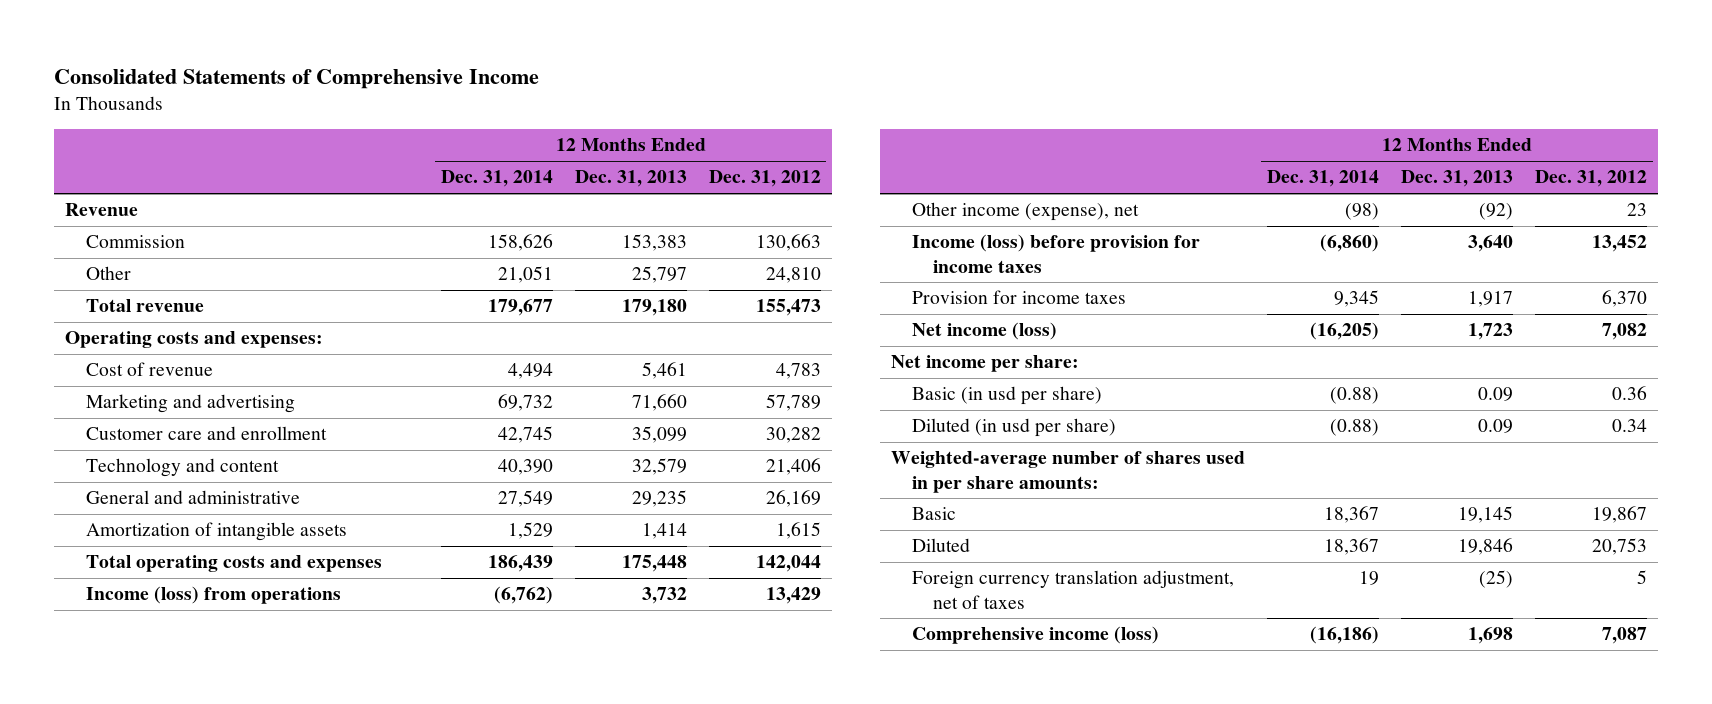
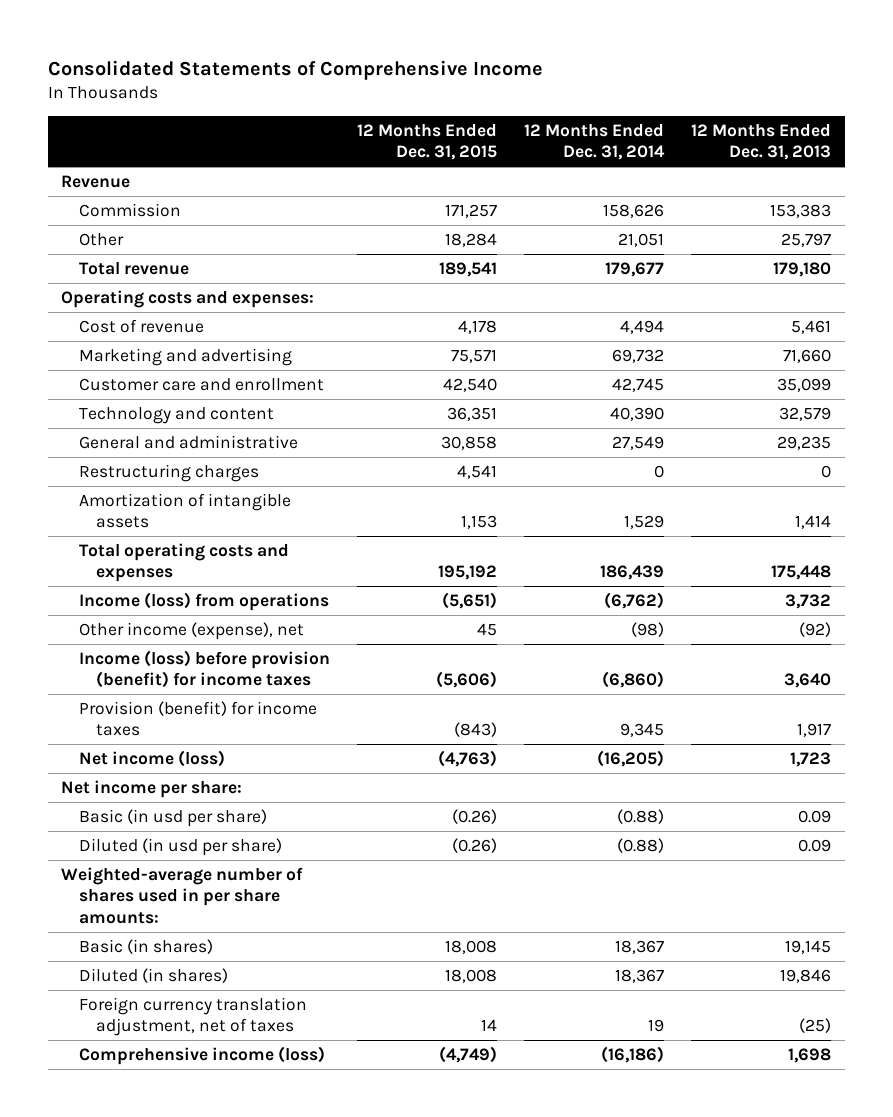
[708,170,821,188] Dec. 31, 2012 -> none
none -> [356,123,497,161] 12 Months Ended Dec. 31, 2015
none -> [78,464,259,483] Restructuring charges
[911,234,1200,273] Income (loss) before provision for income taxes -> [78,650,330,689] Income (loss) before provision (benefit) for income taxes
[911,290,1126,305] Provision for income taxes -> [78,701,317,737] Provision (benefit) for income taxes
[911,507,956,521] Basic -> [78,939,213,955] Basic (in shares)
[911,538,970,553] Diluted -> [78,968,228,984] Diluted (in shares)

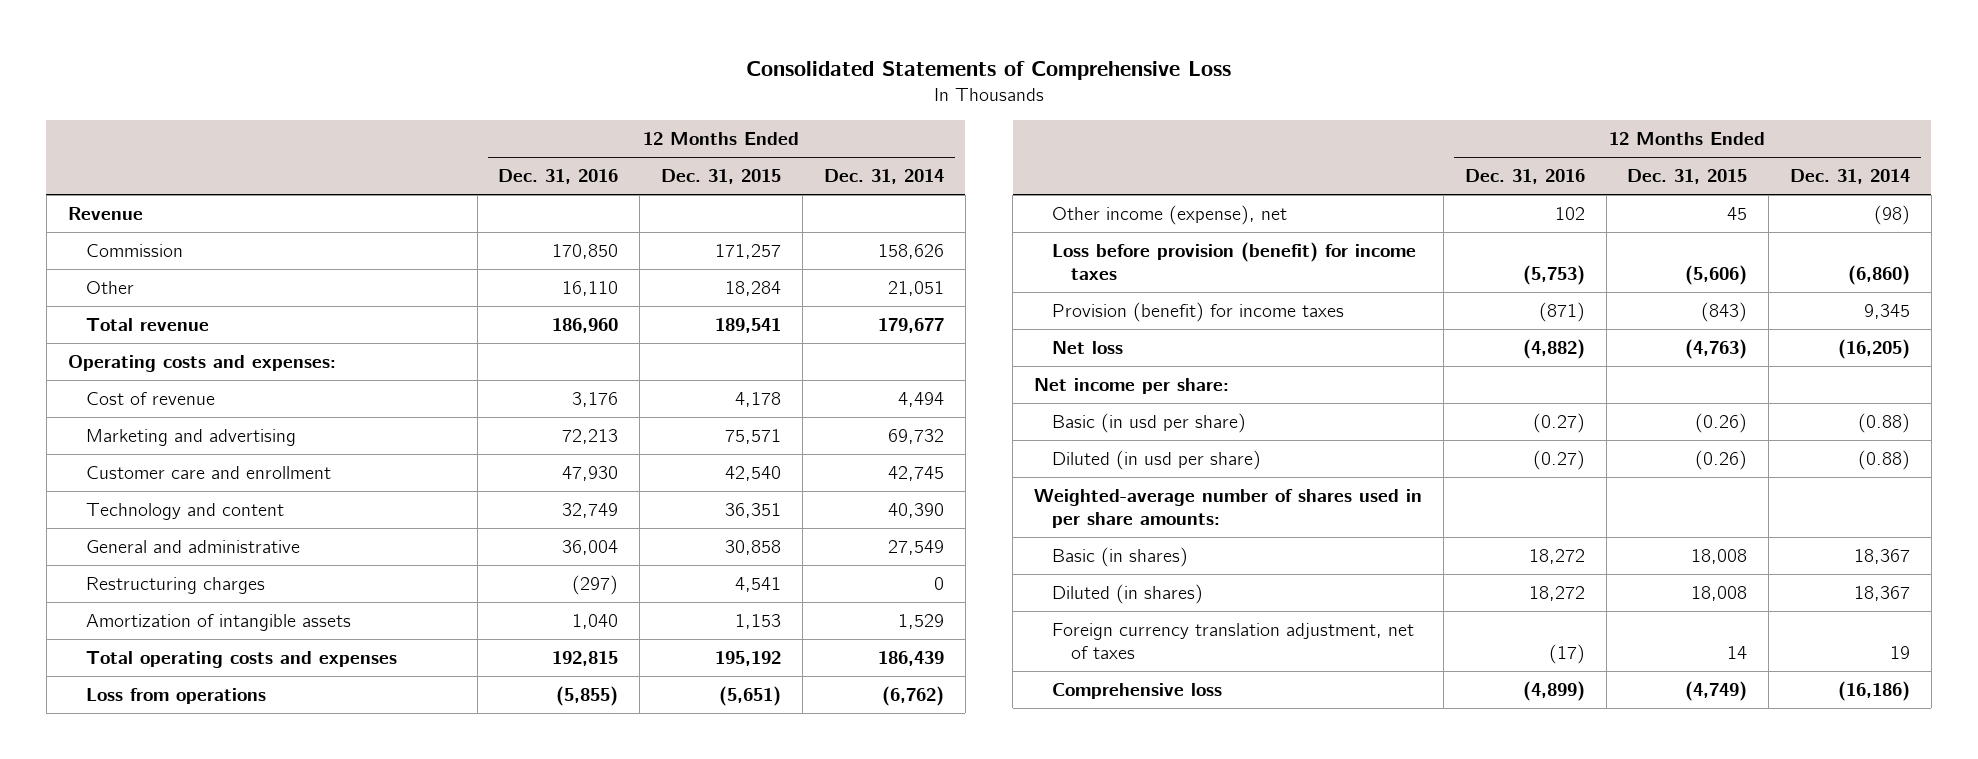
[47,59,543,80] Consolidated Statements of Comprehensive Income -> [745,60,1231,80] Consolidated Statements of Comprehensive Loss
[691,123,832,161] 12 Months Ended Dec. 31, 2013 -> none
none -> [498,169,619,185] Dec. 31, 2016
[78,592,329,612] Income (loss) from operations -> [86,688,267,705] Loss from operations
[78,650,330,689] Income (loss) before provision (benefit) for income taxes -> [1052,242,1417,280] Loss before provision (benefit) for income taxes
[78,750,225,768] Net income (loss) -> [1052,341,1124,355] Net loss
[78,1046,325,1066] Comprehensive income (loss) -> [1052,683,1223,700] Comprehensive loss

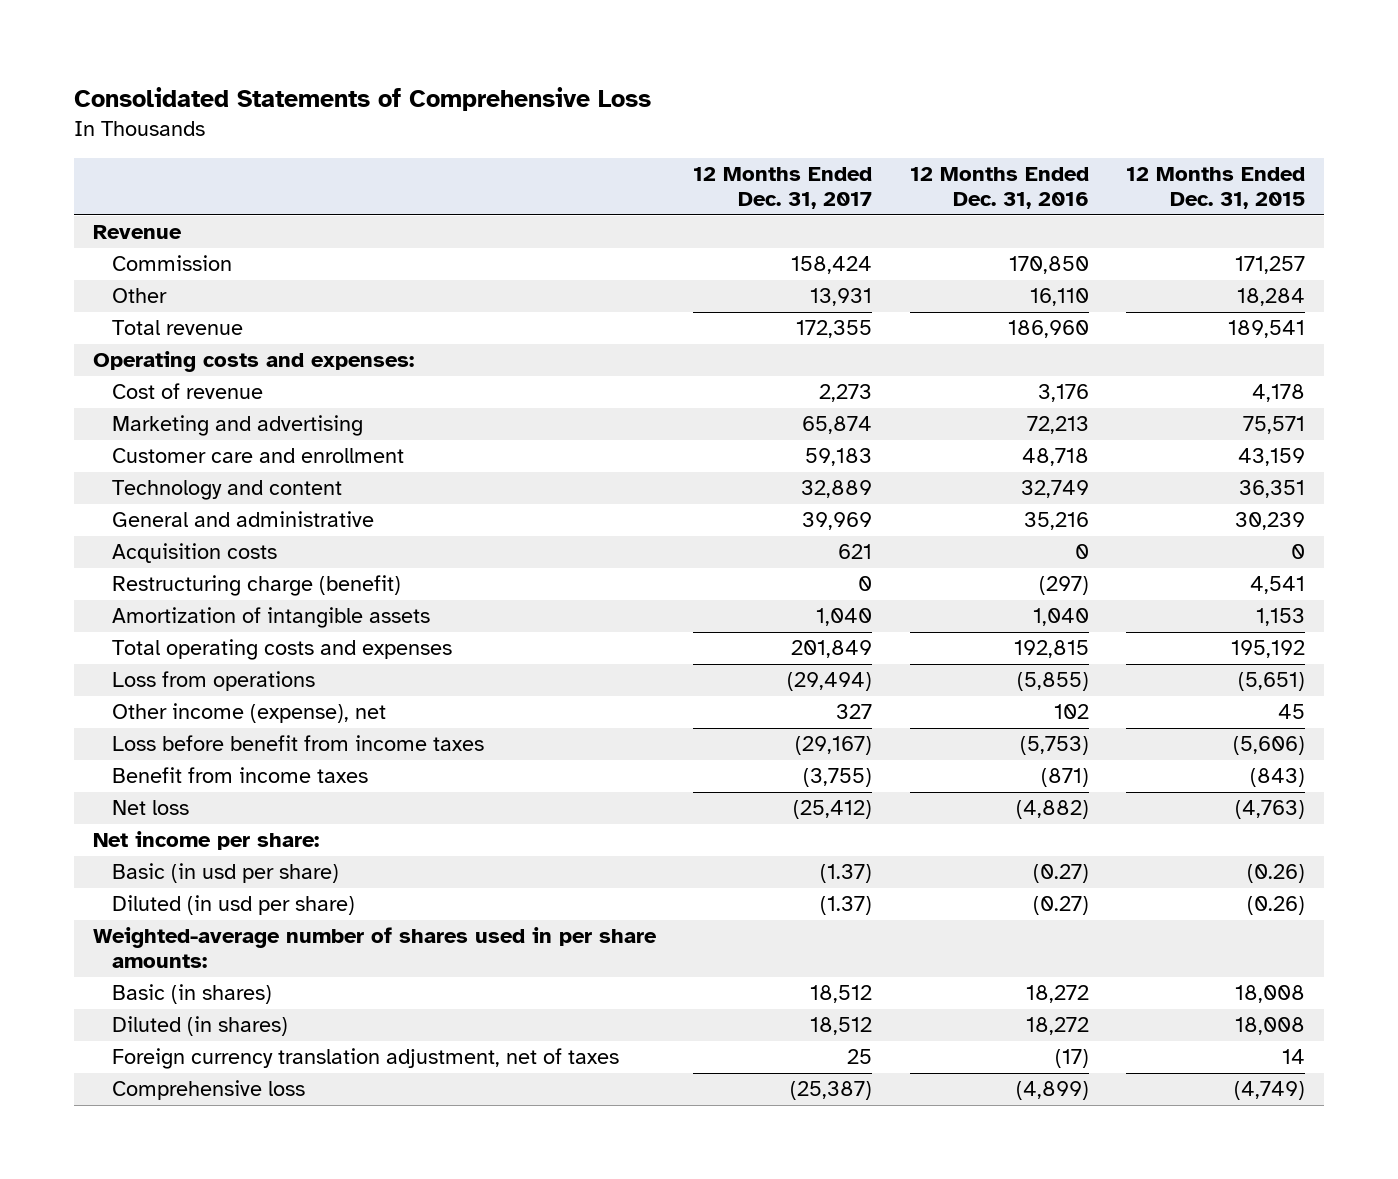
[823,169,944,185] Dec. 31, 2014 -> none
none -> [693,166,873,210] 12 Months Ended Dec. 31, 2017
[562,466,619,482] 47,930 -> [1021,448,1089,467] 48,718
[725,466,782,482] 42,540 -> [1238,448,1306,467] 43,159
[562,540,619,556] 36,004 -> [1023,512,1089,531] 35,216
[725,540,782,556] 30,858 -> [1235,512,1306,531] 30,239
none -> [111,543,277,564] Acquisition costs
[86,577,266,595] Restructuring charges -> [111,575,401,597] Restructuring charge (benefit)
[1052,242,1417,280] Loss before provision (benefit) for income taxes -> [111,735,484,752] Loss before benefit from income taxes
[1052,302,1345,323] Provision (benefit) for income taxes -> [111,767,368,784] Benefit from income taxes

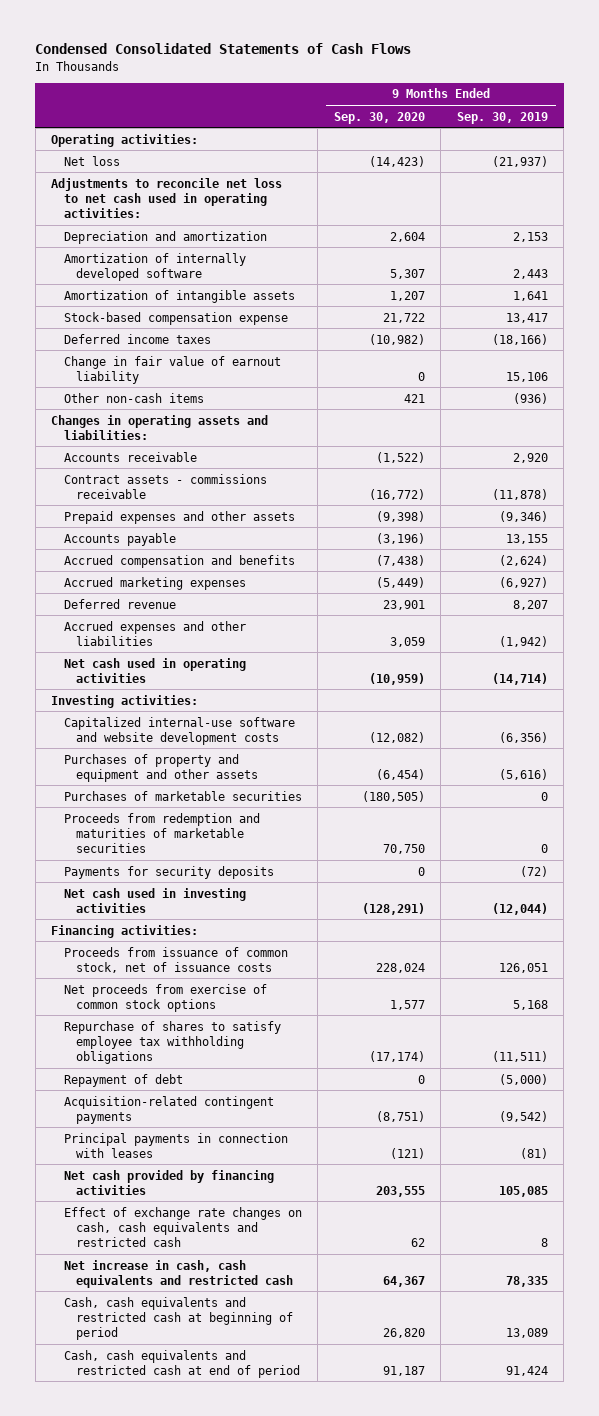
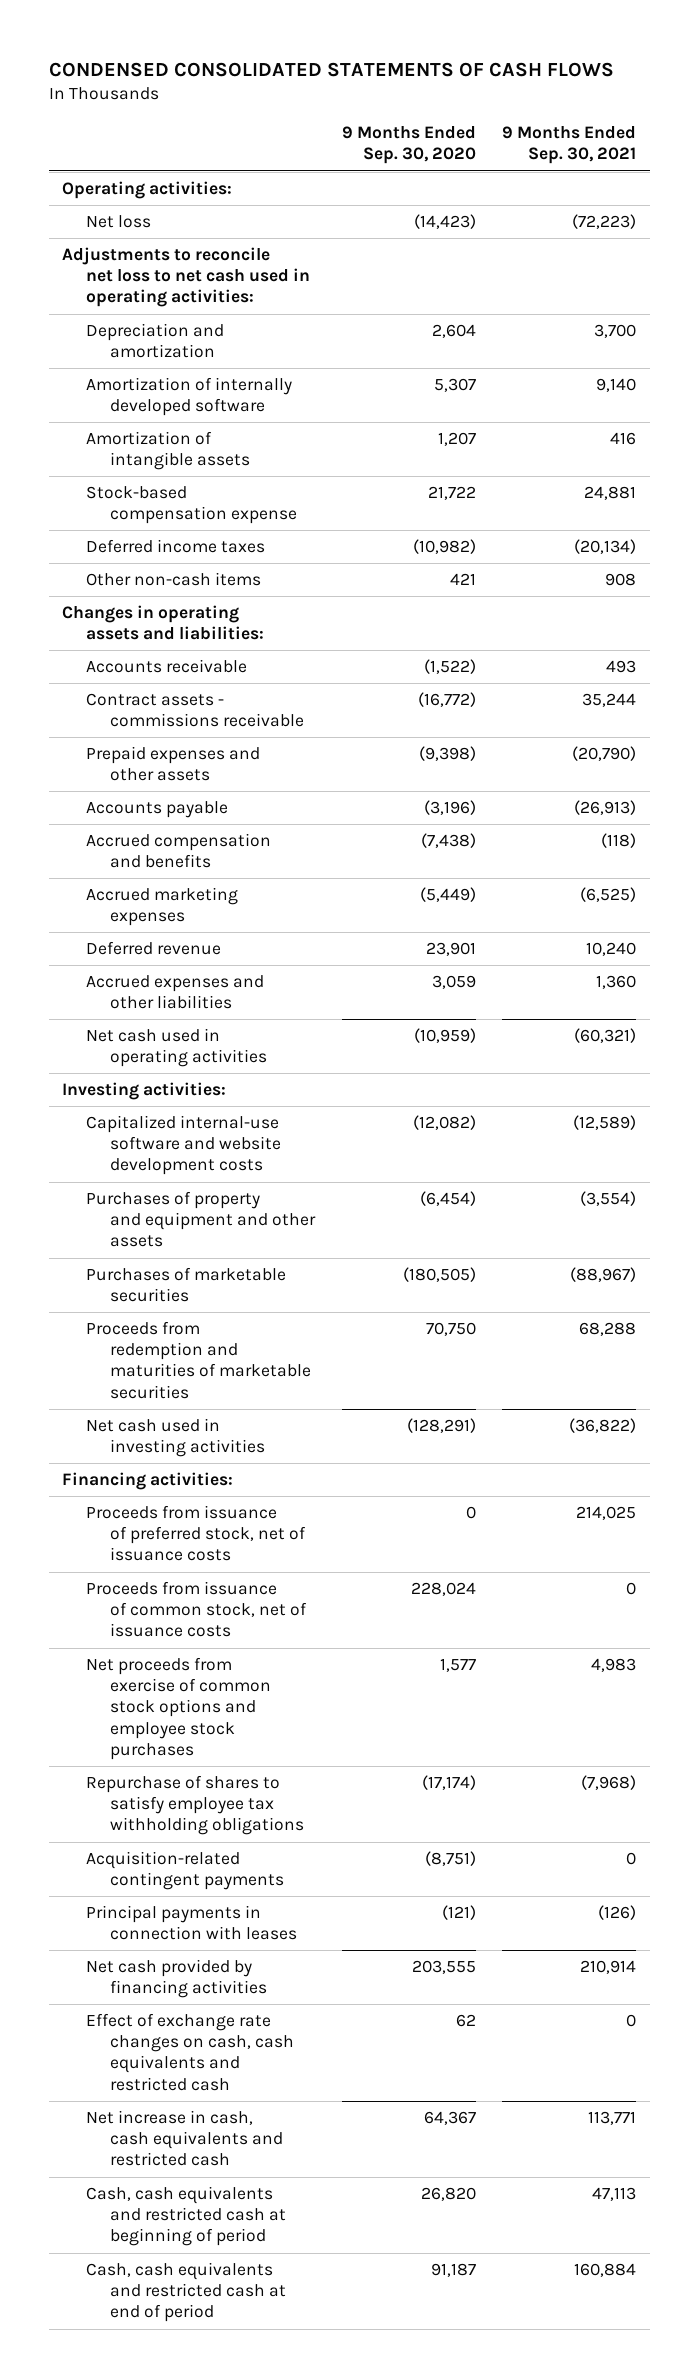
[35,43,412,55] Condensed Consolidated Statements of Cash Flows -> [48,61,614,77] CONDENSED CONSOLIDATED STATEMENTS OF CASH FLOWS
[456,111,548,124] Sep. 30, 2019 -> none
none -> [502,126,637,165] 9 Months Ended Sep. 30, 2021
[63,355,281,384] Change in fair value of earnout liability -> none
[63,865,274,879] Payments for security deposits -> none
none -> [86,1505,307,1562] Proceeds from issuance of preferred stock, net of issuance costs
[63,983,267,1012] Net proceeds from exercise of common stock options -> [86,1657,272,1760] Net proceeds from exercise of common stock options and employee stock purchases
[63,1073,183,1087] Repayment of debt -> none

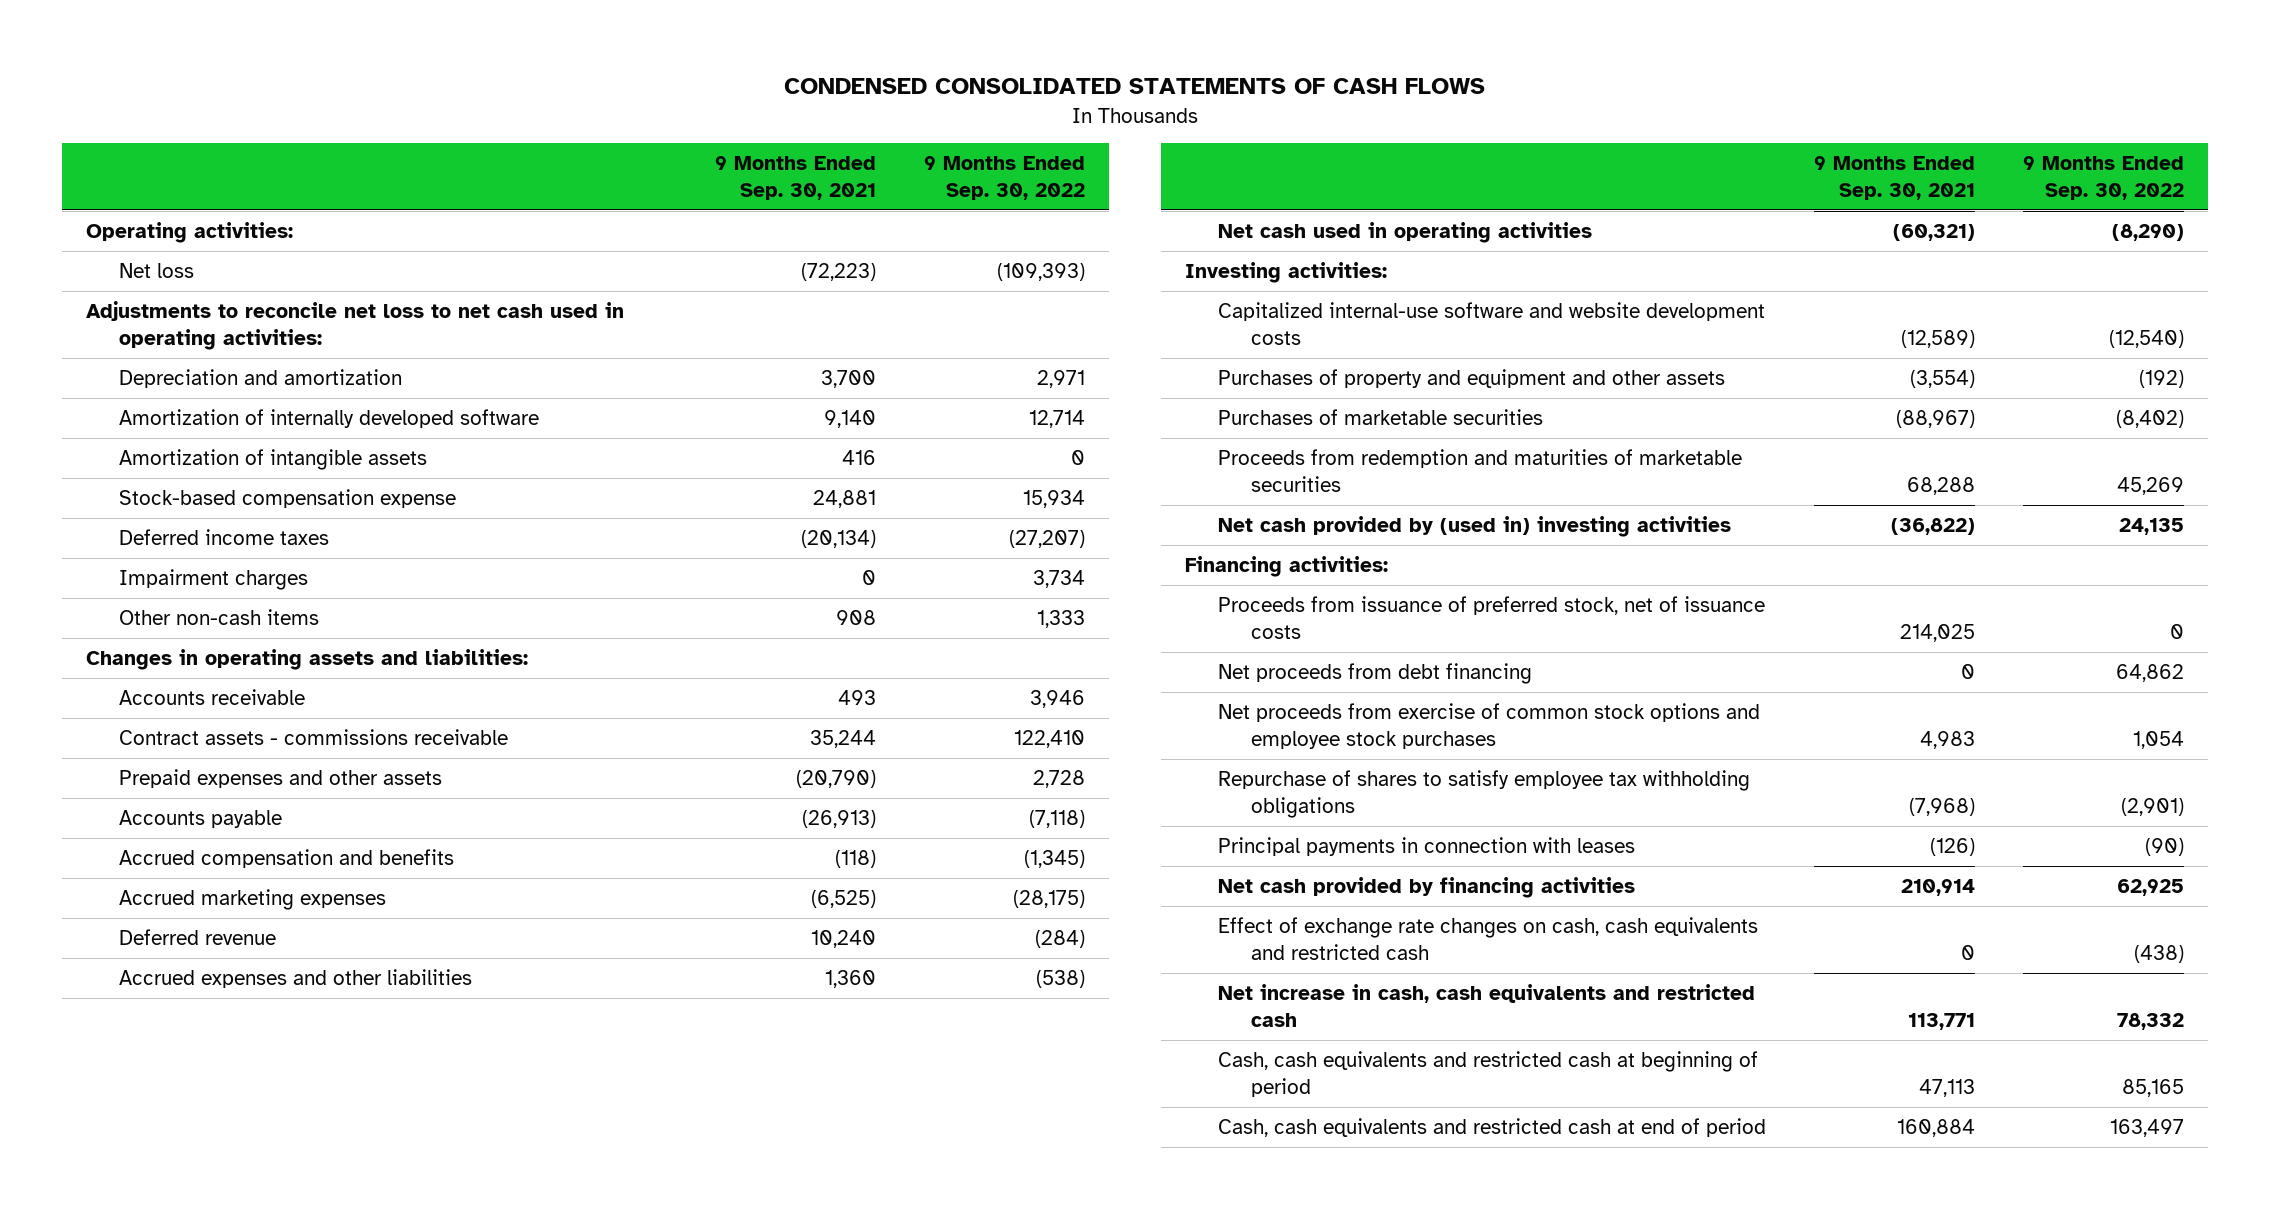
[341,126,476,165] 9 Months Ended Sep. 30, 2020 -> none
none -> [923,156,1085,201] 9 Months Ended Sep. 30, 2022
none -> [119,568,309,590] Impairment charges
[86,1418,266,1458] Net cash used in investing activities -> [1218,515,1732,537] Net cash provided by (used in) investing activities
[86,1581,308,1638] Proceeds from issuance of common stock, net of issuance costs -> none
none -> [1218,662,1533,684] Net proceeds from debt financing
[86,1851,285,1891] Acquisition-related contingent payments -> none

